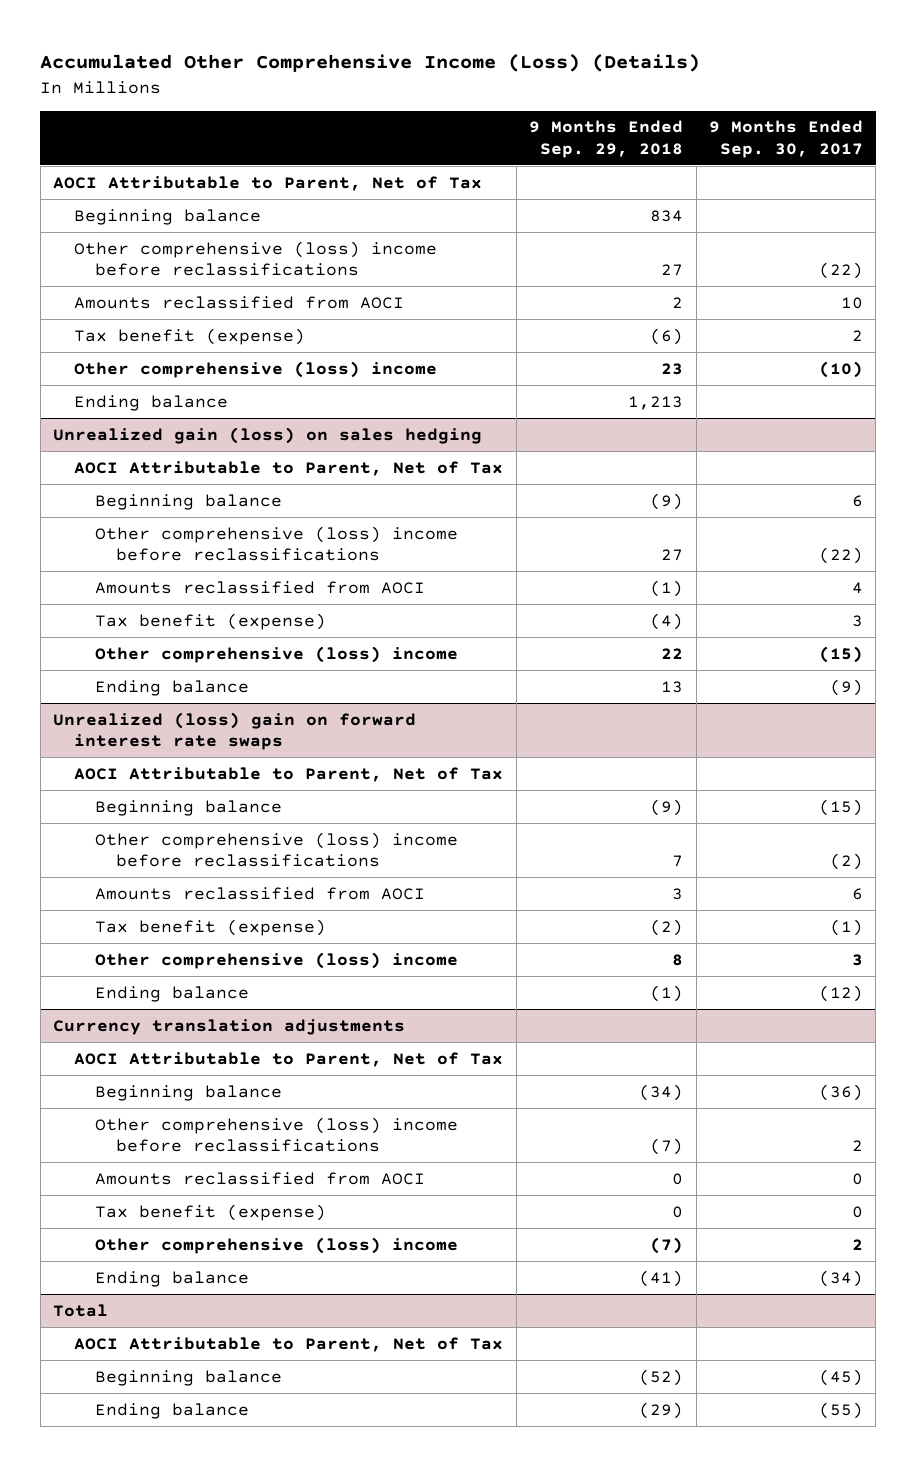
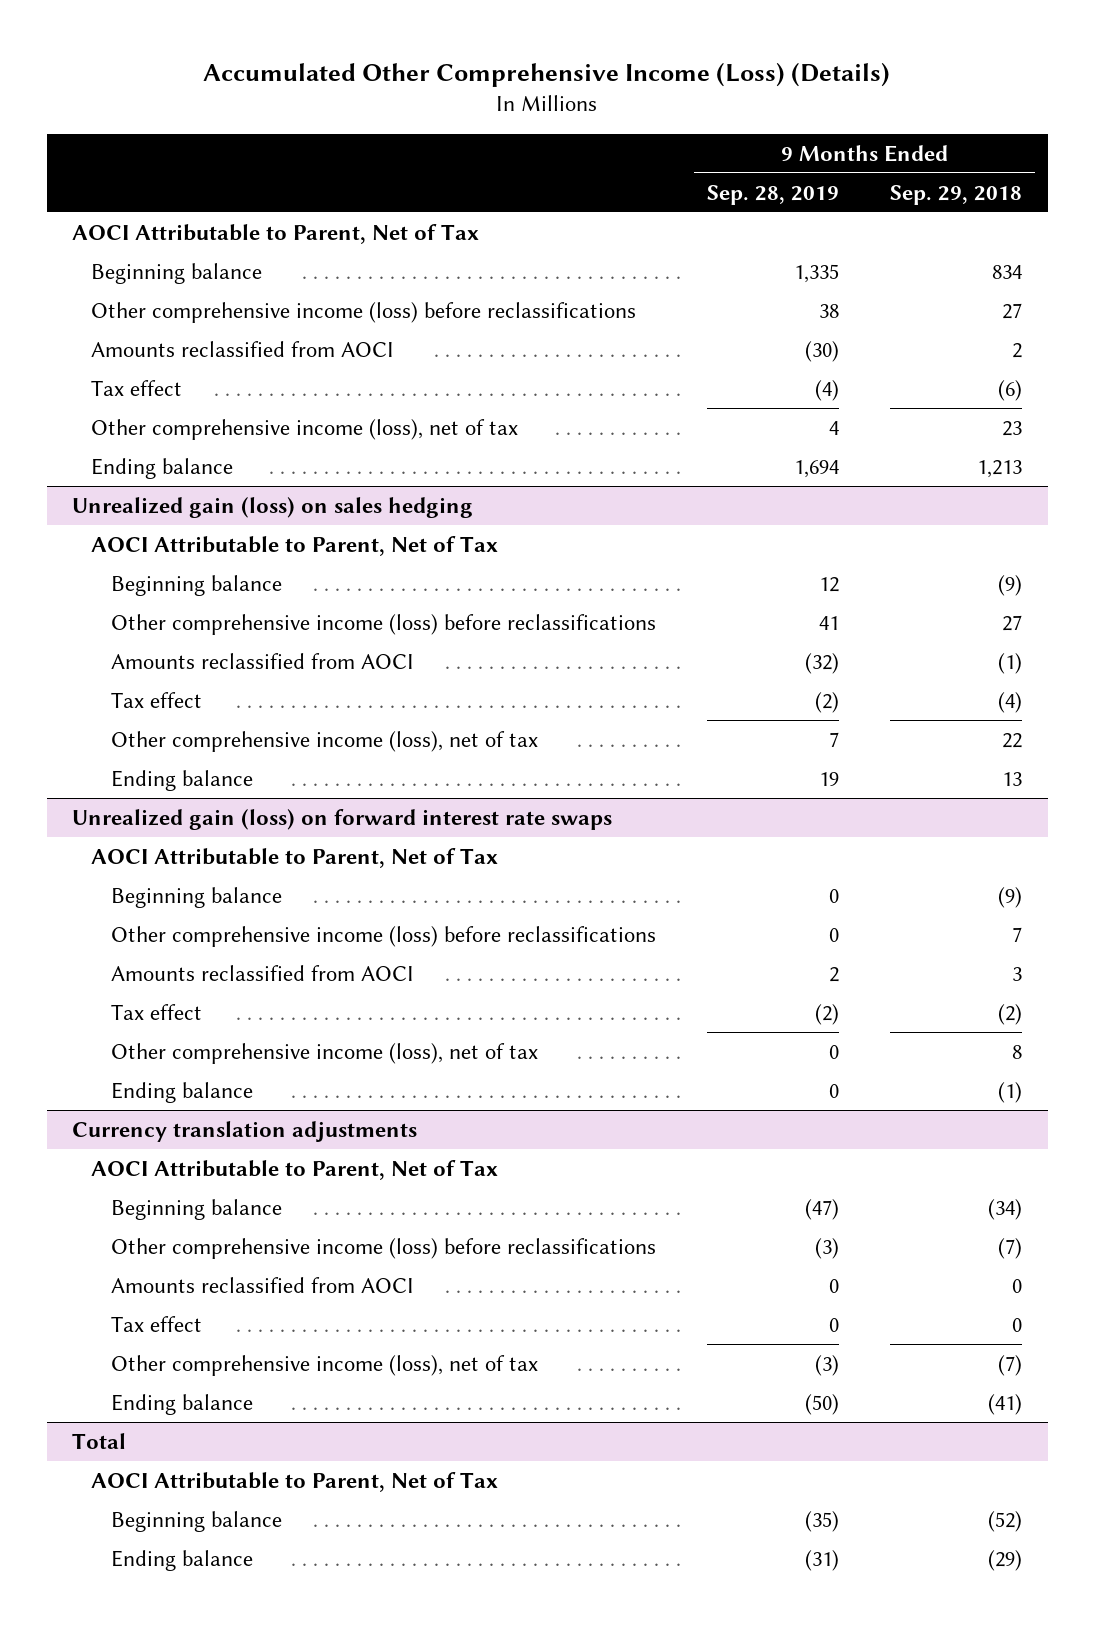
[708,120,863,158] 9 Months Ended Sep. 30, 2017 -> none
none -> [706,184,839,205] Sep. 28, 2019
[74,240,438,276] Other comprehensive (loss) income before reclassifications -> [91,301,637,323] Other comprehensive income (loss) before reclassifications
[74,327,306,345] Tax benefit (expense) -> [91,379,183,396] Tax effect
[74,360,438,378] Other comprehensive (loss) income -> [91,418,519,440] Other comprehensive income (loss), net of tax
[95,525,459,561] Other comprehensive (loss) income before reclassifications -> [110,613,656,635] Other comprehensive income (loss) before reclassifications
[95,612,327,630] Tax benefit (expense) -> [110,691,202,708] Tax effect
[95,645,459,663] Other comprehensive (loss) income -> [110,730,538,752] Other comprehensive income (loss), net of tax
[53,711,417,750] Unrealized (loss) gain on forward interest rate swaps -> [72,808,613,830] Unrealized gain (loss) on forward interest rate swaps
[95,831,459,867] Other comprehensive (loss) income before reclassifications -> [110,925,656,947] Other comprehensive income (loss) before reclassifications
[95,918,327,936] Tax benefit (expense) -> [110,1003,202,1020] Tax effect
[95,951,459,969] Other comprehensive (loss) income -> [110,1042,538,1064] Other comprehensive income (loss), net of tax
[95,1116,459,1152] Other comprehensive (loss) income before reclassifications -> [110,1237,656,1259] Other comprehensive income (loss) before reclassifications
[95,1203,327,1221] Tax benefit (expense) -> [110,1315,202,1332] Tax effect
[95,1236,459,1254] Other comprehensive (loss) income -> [110,1354,538,1376] Other comprehensive income (loss), net of tax

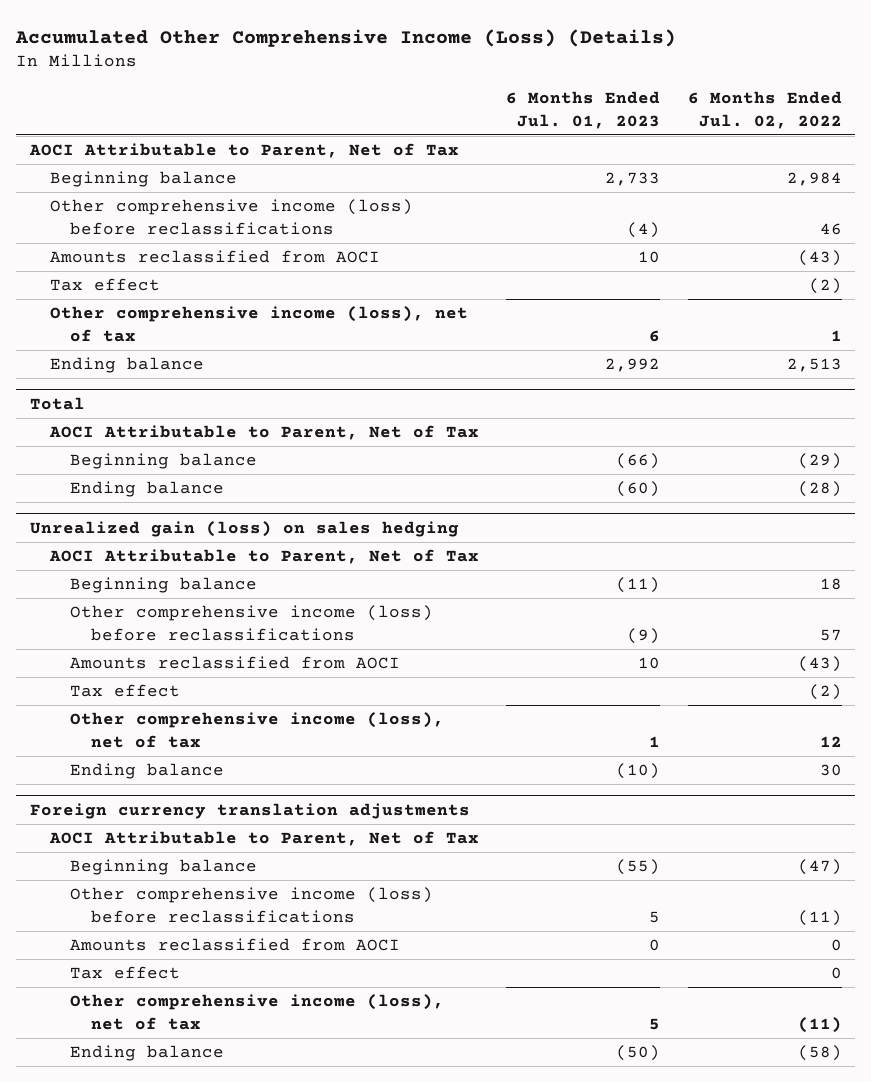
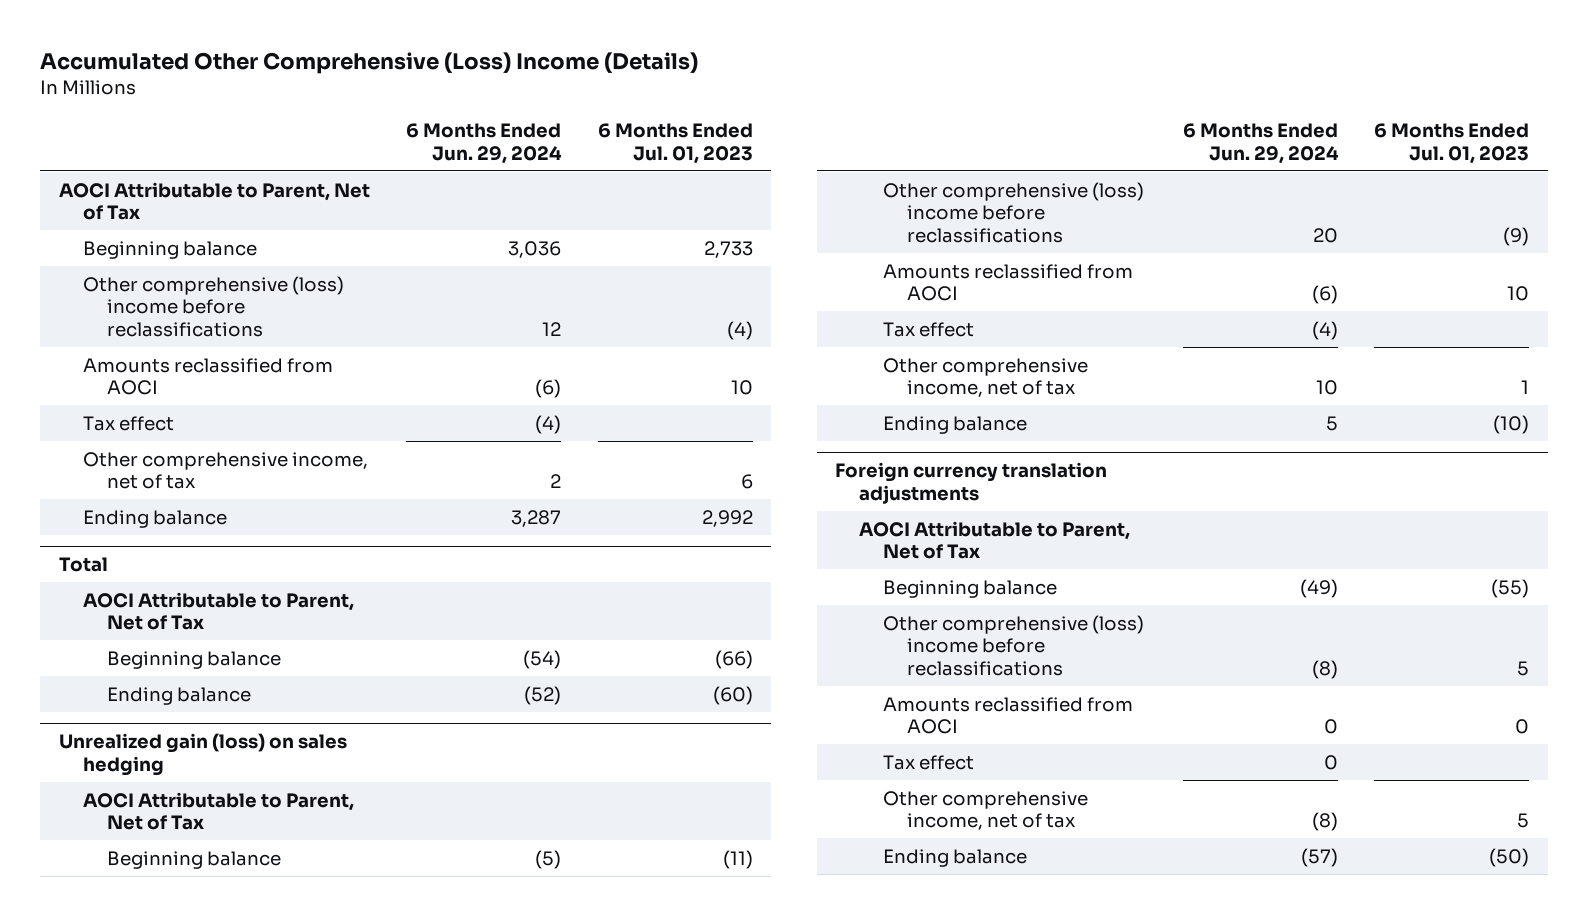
[14,28,676,47] Accumulated Other Comprehensive Income (Loss) (Details) -> [40,52,699,75] Accumulated Other Comprehensive (Loss) Income (Details)
[687,91,842,129] 6 Months Ended Jul. 02, 2022 -> none
none -> [406,123,563,164] 6 Months Ended Jun. 29, 2024
[49,199,413,235] Other comprehensive income (loss) before reclassifications -> [82,275,344,337] Other comprehensive (loss) income before reclassifications
[49,306,468,342] Other comprehensive income (loss), net of tax -> [82,451,368,490] Other comprehensive income, net of tax
[70,605,434,641] Other comprehensive income (loss) before reclassifications -> [883,181,1145,243] Other comprehensive (loss) income before reclassifications
[70,712,445,748] Other comprehensive income (loss), net of tax -> [883,357,1089,398] Other comprehensive income, net of tax
[70,887,434,923] Other comprehensive income (loss) before reclassifications -> [883,614,1145,676] Other comprehensive (loss) income before reclassifications
[70,994,445,1030] Other comprehensive income (loss), net of tax -> [883,790,1089,831] Other comprehensive income, net of tax

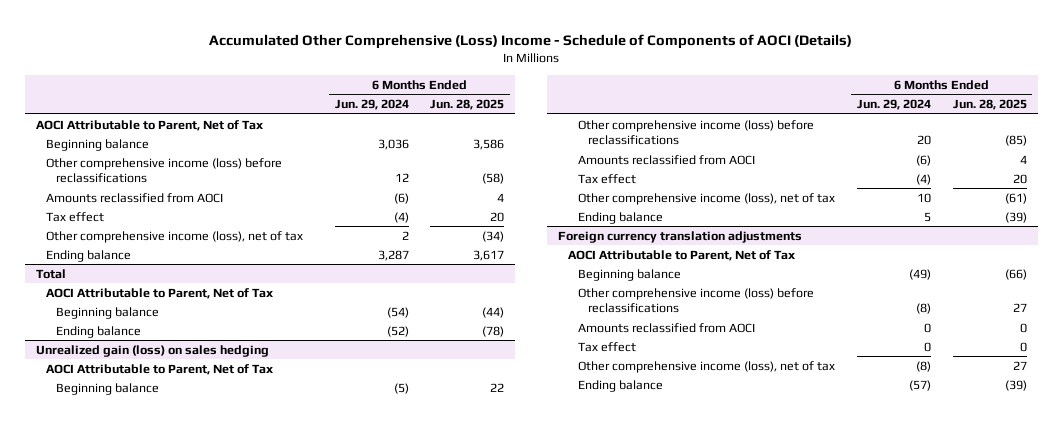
[40,52,699,75] Accumulated Other Comprehensive (Loss) Income (Details) -> [209,33,853,49] Accumulated Other Comprehensive (Loss) Income - Schedule of Components of AOCI (Details)
[597,123,753,164] 6 Months Ended Jul. 01, 2023 -> none
none -> [430,98,505,110] Jun. 28, 2025
[82,275,344,337] Other comprehensive (loss) income before reclassifications -> [45,157,282,183] Other comprehensive income (loss) before reclassifications
[82,451,368,490] Other comprehensive income, net of tax -> [45,230,303,243] Other comprehensive income (loss), net of tax
[883,181,1145,243] Other comprehensive (loss) income before reclassifications -> [577,119,814,145] Other comprehensive income (loss) before reclassifications
[883,357,1089,398] Other comprehensive income, net of tax -> [577,192,835,205] Other comprehensive income (loss), net of tax
[883,614,1145,676] Other comprehensive (loss) income before reclassifications -> [577,287,814,313] Other comprehensive income (loss) before reclassifications
[883,790,1089,831] Other comprehensive income, net of tax -> [577,360,835,373] Other comprehensive income (loss), net of tax

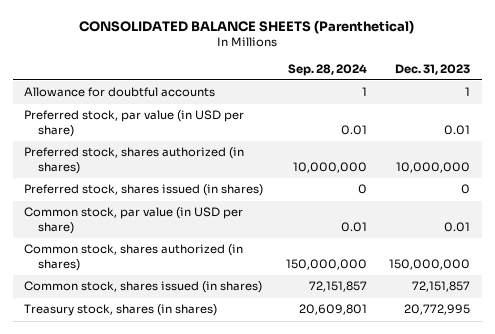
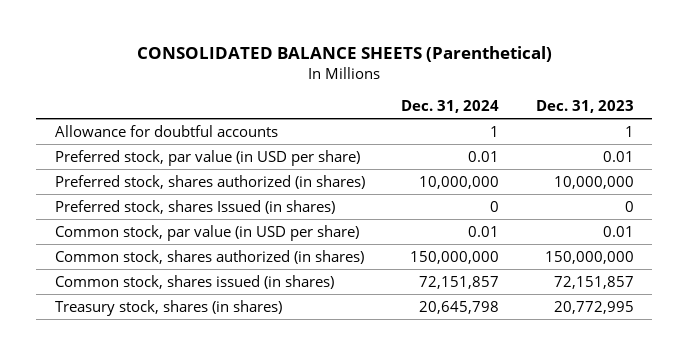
[287,63,367,76] Sep. 28, 2024 -> none
none -> [401,100,500,114] Dec. 31, 2024
[24,184,264,197] Preferred stock, shares issued (in shares) -> [54,199,335,214] Preferred stock, shares Issued (in shares)

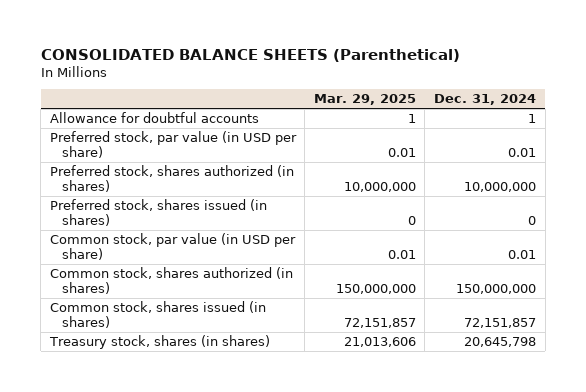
[535,100,634,114] Dec. 31, 2023 -> none
none -> [313,94,416,106] Mar. 29, 2025
[54,199,335,214] Preferred stock, shares Issued (in shares) -> [49,199,267,227] Preferred stock, shares issued (in shares)

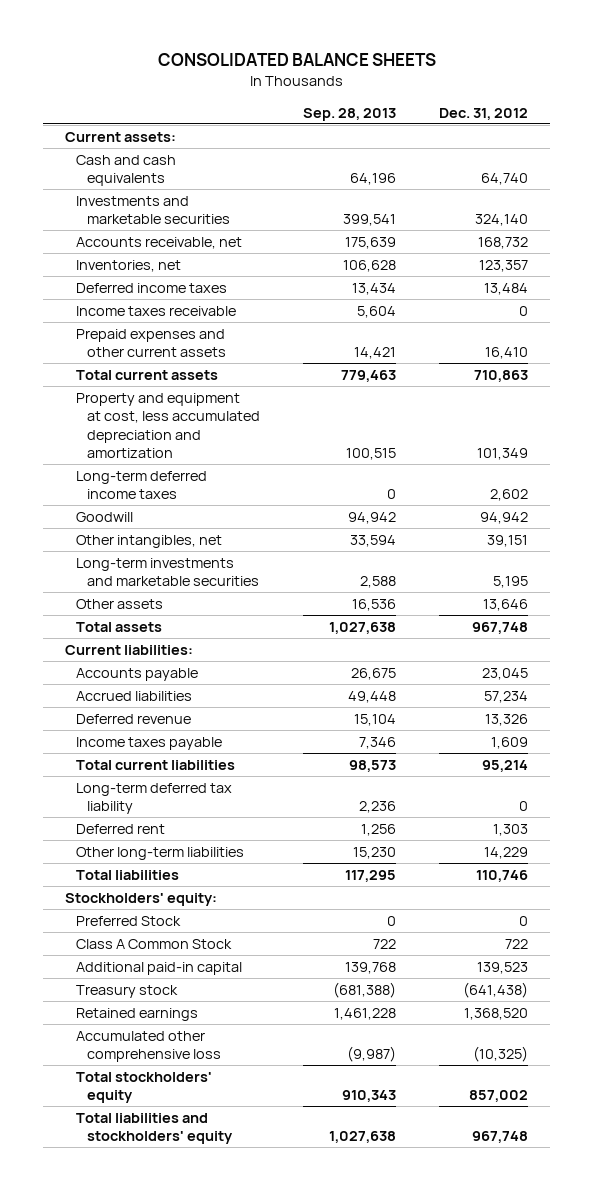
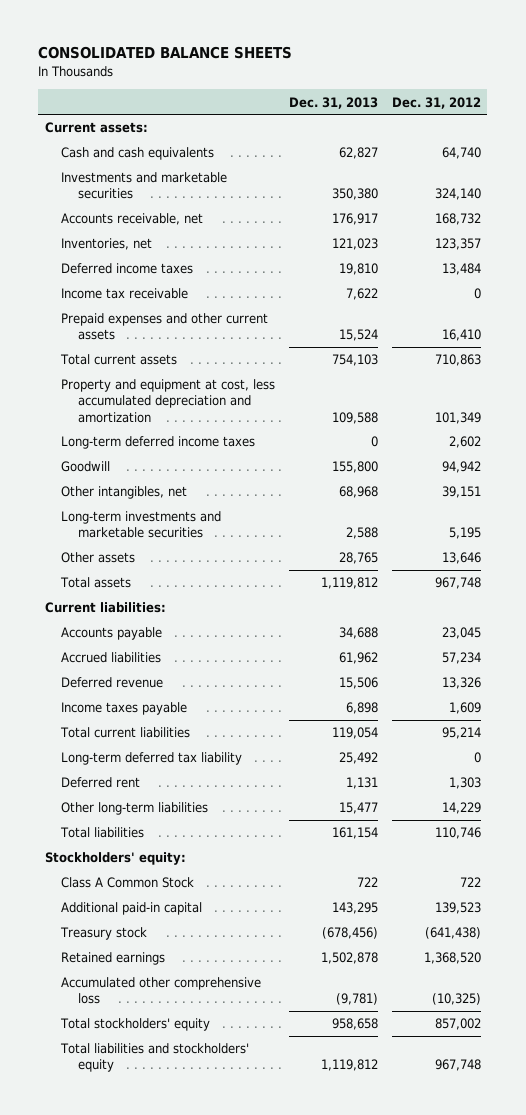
[302,107,396,121] Sep. 28, 2013 -> none
none -> [289,96,379,109] Dec. 31, 2013
[75,305,236,316] Income taxes receivable -> [61,288,189,300] Income tax receivable
[75,915,181,926] Preferred Stock -> none

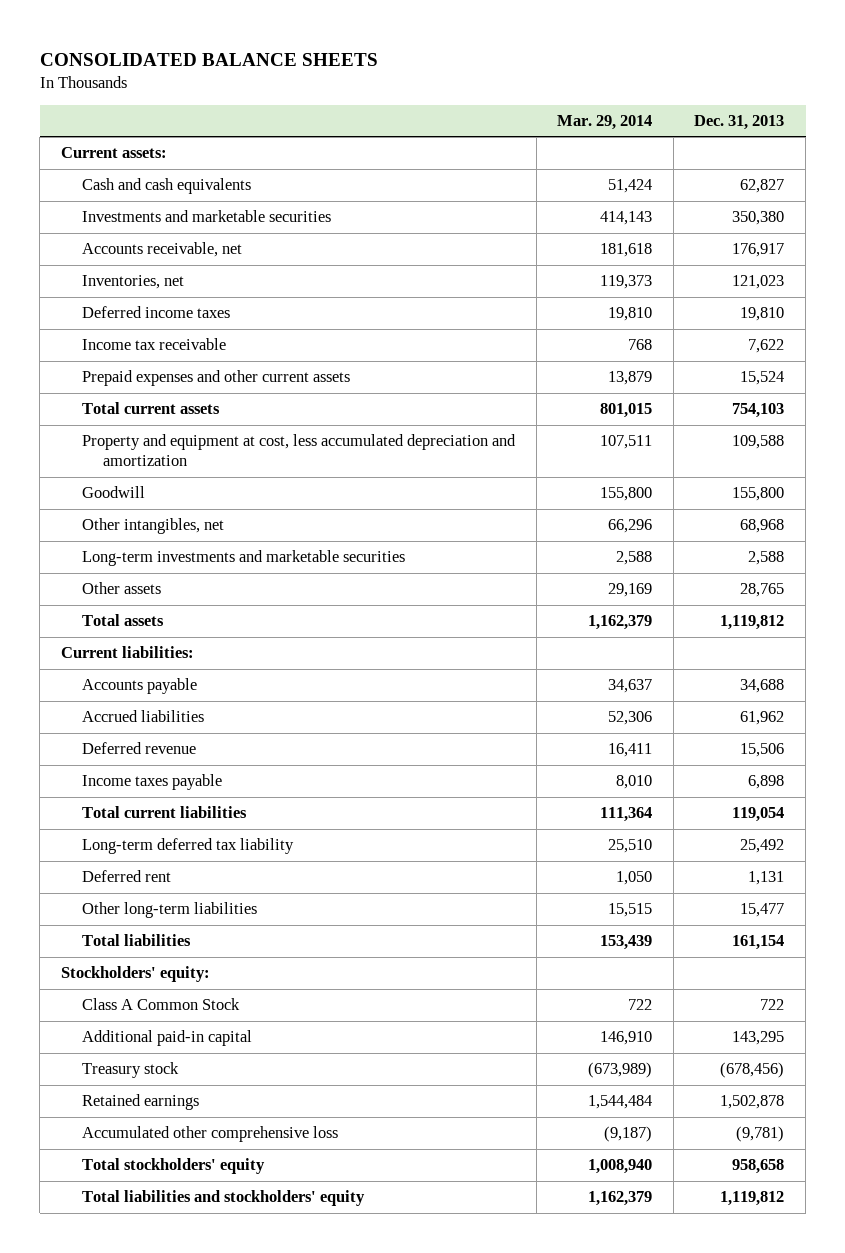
[391,96,481,109] Dec. 31, 2012 -> none
none -> [557,115,653,131] Mar. 29, 2014
[61,436,256,450] Long-term deferred income taxes -> none

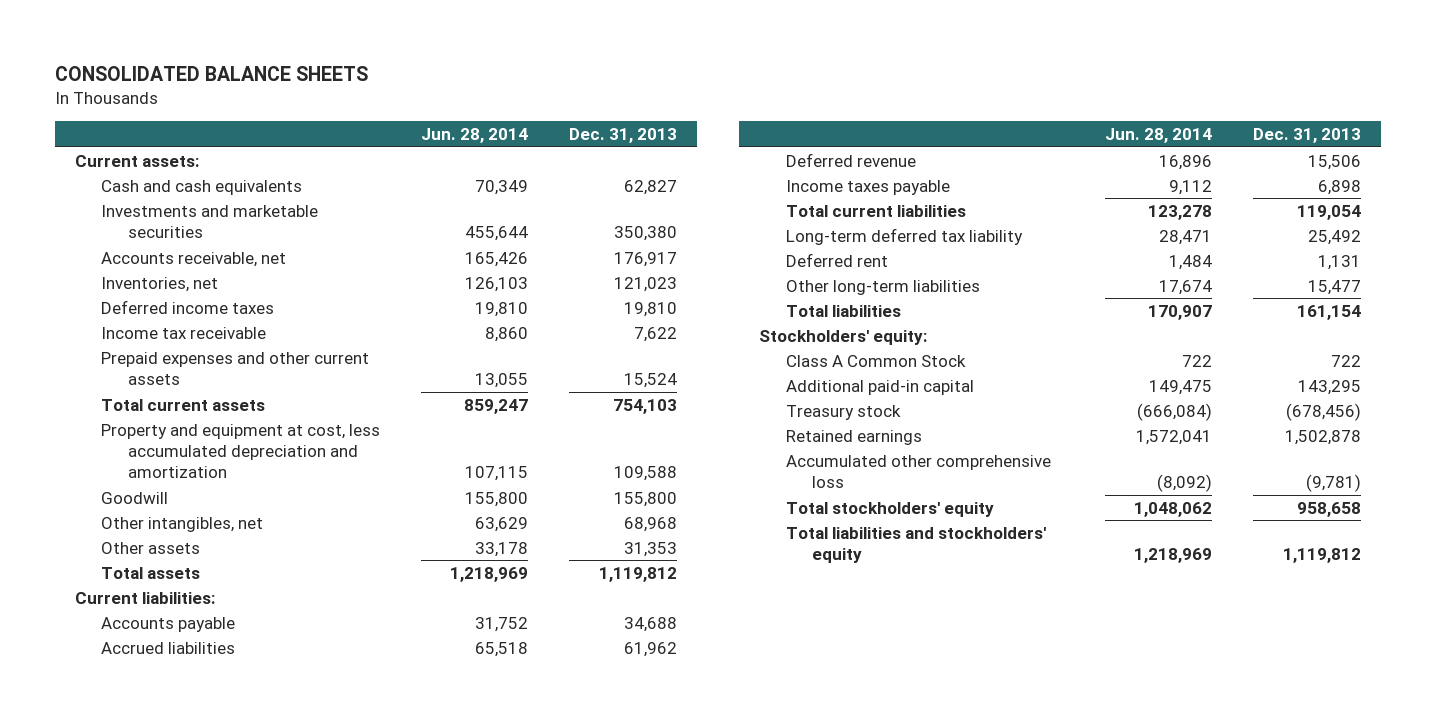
[557,115,653,131] Mar. 29, 2014 -> none
none -> [420,128,528,144] Jun. 28, 2014
[81,550,405,567] Long-term investments and marketable securities -> none
[740,583,785,598] 28,765 -> [623,541,677,557] 31,353

